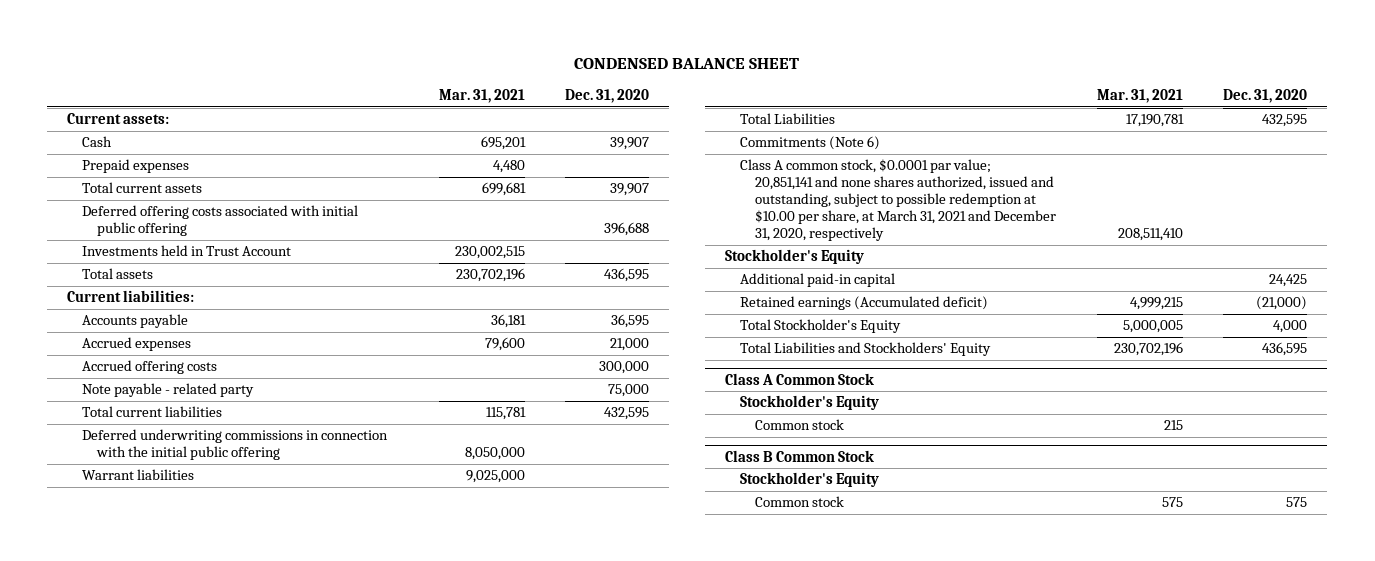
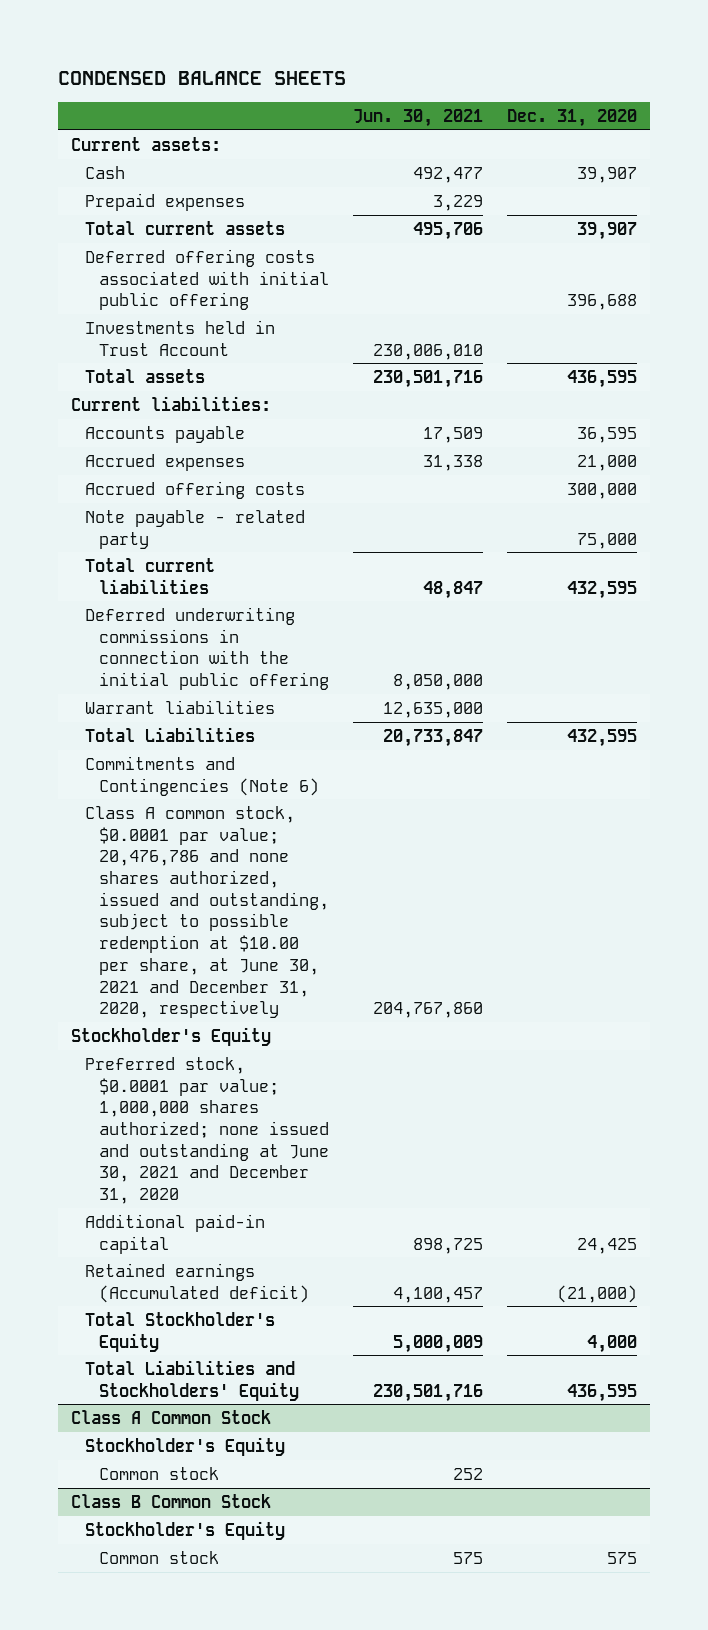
[574,58,800,70] CONDENSED BALANCE SHEET -> [58,70,347,85] CONDENSED BALANCE SHEETS
[438,89,525,104] Mar. 31, 2021 -> none
none -> [352,108,483,127] Jun. 30, 2021
[740,136,881,151] Commitments (Note 6) -> [84,755,319,796] Commitments and Contingencies (Note 6)
[740,159,1056,242] Class A common stock, $0.0001 par value; 20,851,141 and none shares authorized, issued and outstanding, subject to possible redemption at $10.00 per share, at March 31, 2021 and December 31, 2020, respectively -> [84,805,329,1019] Class A common stock, $0.0001 par value; 20,476,786 and none shares authorized, issued and outstanding, subject to possible redemption at $10.00 per share, at June 30, 2021 and December 31, 2020, respectively
none -> [84,1056,329,1205] Preferred stock, $0.0001 par value; 1,000,000 shares authorized; none issued and outstanding at June 30, 2021 and December 31, 2020

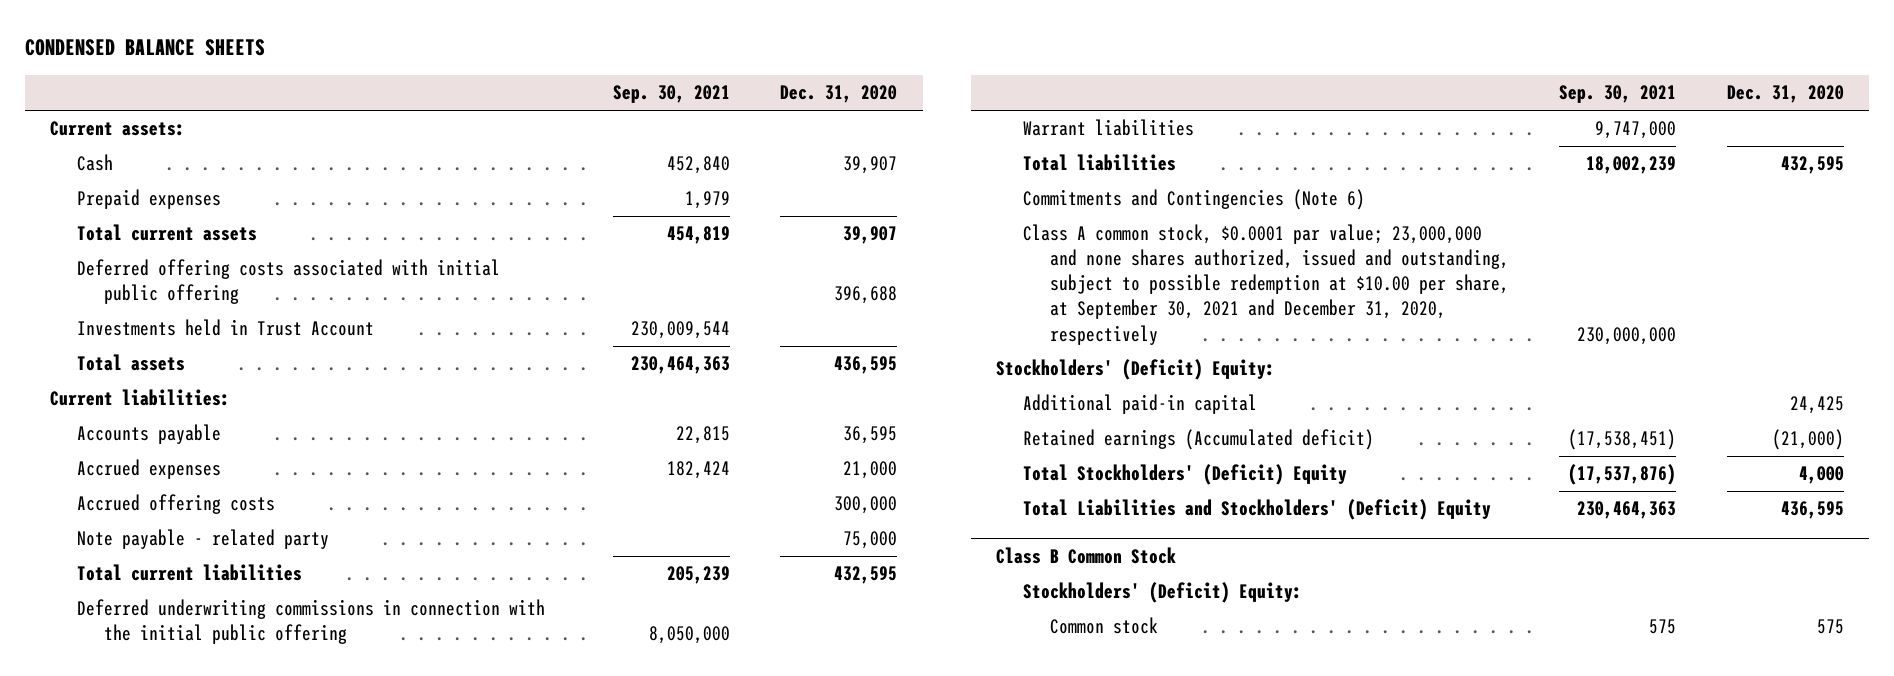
[352,108,483,127] Jun. 30, 2021 -> none
none -> [613,85,731,104] Sep. 30, 2021
[84,726,255,742] Total Liabilities -> [1023,154,1177,172] Total liabilities
[84,1056,329,1205] Preferred stock, $0.0001 par value; 1,000,000 shares authorized; none issued and outstanding at June 30, 2021 and December 31, 2020 -> none
[84,805,329,1019] Class A common stock, $0.0001 par value; 20,476,786 and none shares authorized, issued and outstanding, subject to possible redemption at $10.00 per share, at June 30, 2021 and December 31, 2020, respectively -> [1023,224,1510,345] Class A common stock, $0.0001 par value; 23,000,000 and none shares authorized, issued and outstanding, subject to possible redemption at $10.00 per share, at September 30, 2021 and December 31, 2020, respectively
[70,1026,271,1046] Stockholder's Equity -> [996,359,1276,381] Stockholders' (Deficit) Equity:
[70,1409,271,1424] Class A Common Stock -> none
[84,1436,285,1456] Stockholder's Equity -> none
[98,1466,219,1480] Common stock -> none
[84,1311,275,1352] Total Stockholder's Equity -> [1023,464,1348,486] Total Stockholders' (Deficit) Equity
[84,1359,299,1401] Total Liabilities and Stockholders' Equity -> [1023,499,1492,521] Total Liabilities and Stockholders' (Deficit) Equity
[84,1520,285,1540] Stockholder's Equity -> [1023,582,1303,604] Stockholders' (Deficit) Equity:

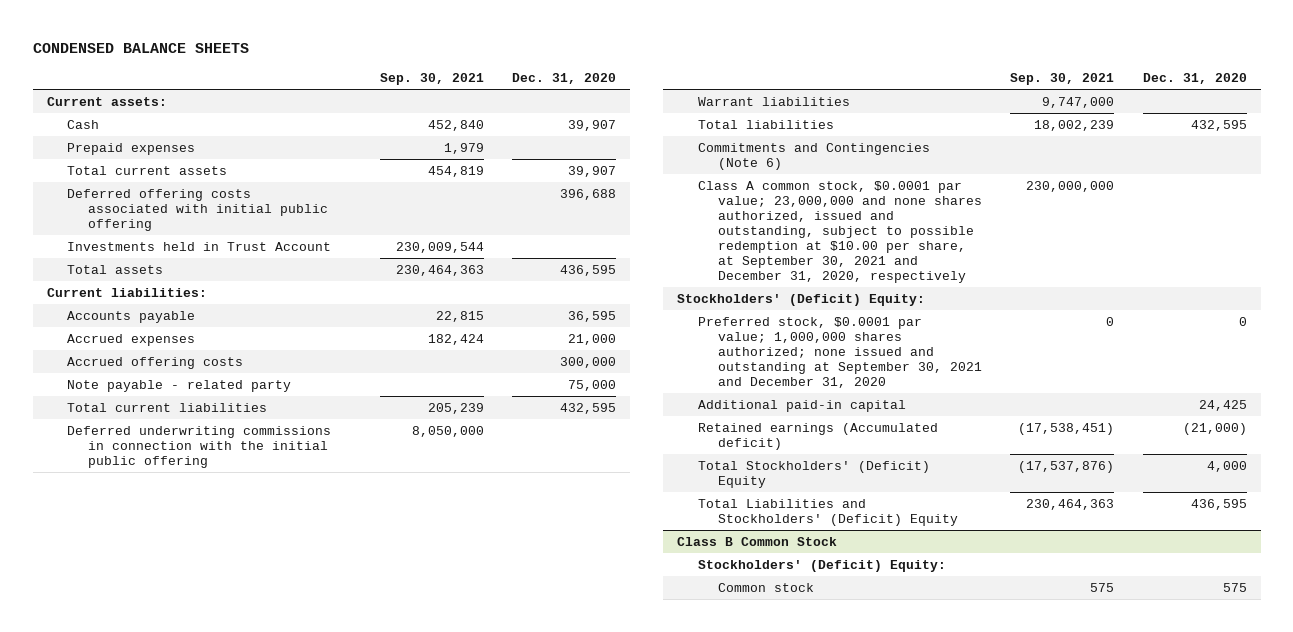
none -> [697,316,982,388] Preferred stock, $0.0001 par value; 1,000,000 shares authorized; none issued and outstanding at September 30, 2021 and December 31, 2020

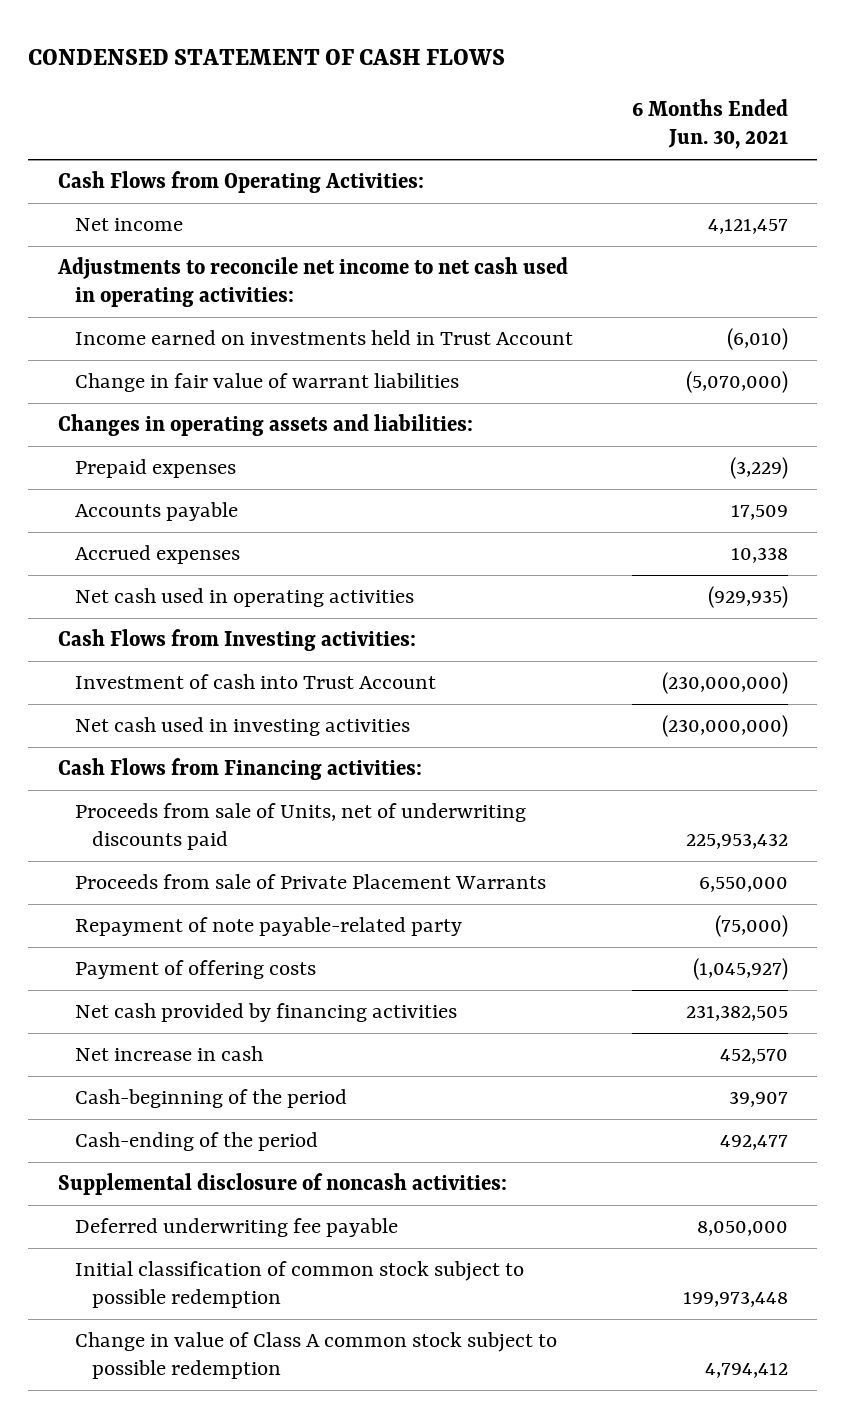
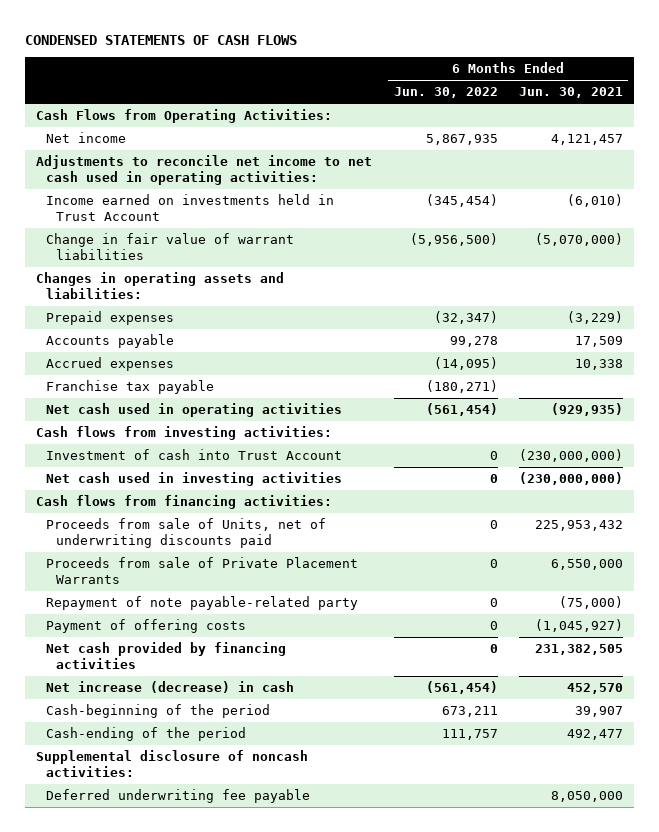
[28,48,506,65] CONDENSED STATEMENT OF CASH FLOWS -> [25,34,298,45] CONDENSED STATEMENTS OF CASH FLOWS
none -> [393,87,498,99] Jun. 30, 2022
none -> [46,380,215,395] Franchise tax payable
[57,629,416,652] Cash Flows from Investing activities: -> [36,426,333,441] Cash flows from investing activities:
[57,758,422,781] Cash Flows from Financing activities: -> [36,495,333,510] Cash flows from financing activities:
[74,1046,263,1062] Net increase in cash -> [46,681,295,694] Net increase (decrease) in cash
[74,1261,524,1308] Initial classification of common stock subject to possible redemption -> none
[74,1332,557,1379] Change in value of Class A common stock subject to possible redemption -> none

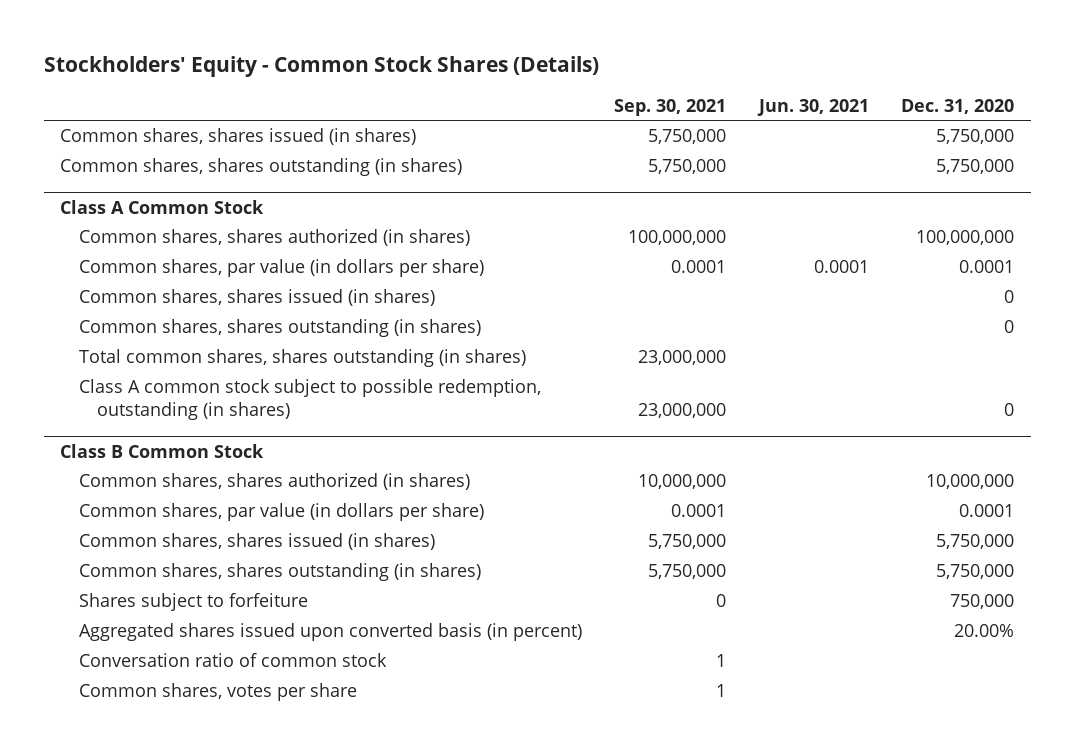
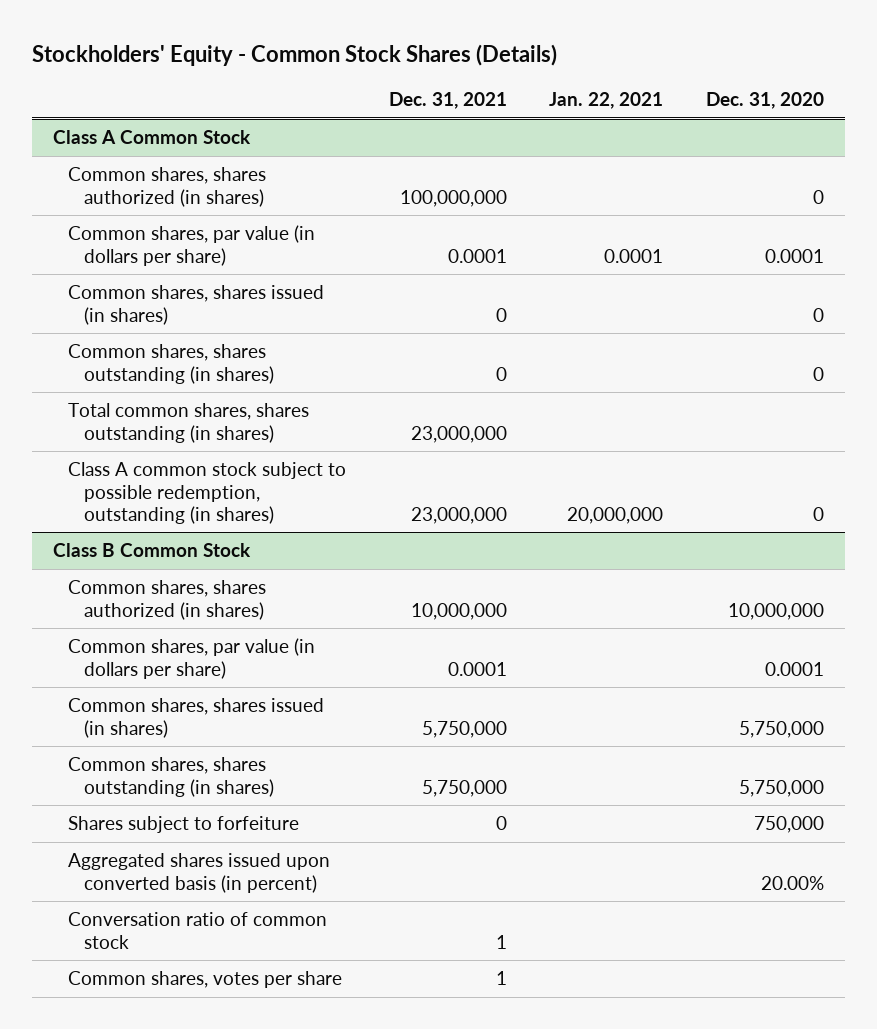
[614,98,727,116] Sep. 30, 2021 -> none
[756,98,869,116] Jun. 30, 2021 -> none
none -> [388,92,507,110] Dec. 31, 2021
none -> [549,92,664,110] Jan. 22, 2021
[60,128,417,146] Common shares, shares issued (in shares) -> none
[60,158,463,177] Common shares, shares outstanding (in shares) -> none
[916,230,1015,246] 100,000,000 -> [812,189,824,204] 0

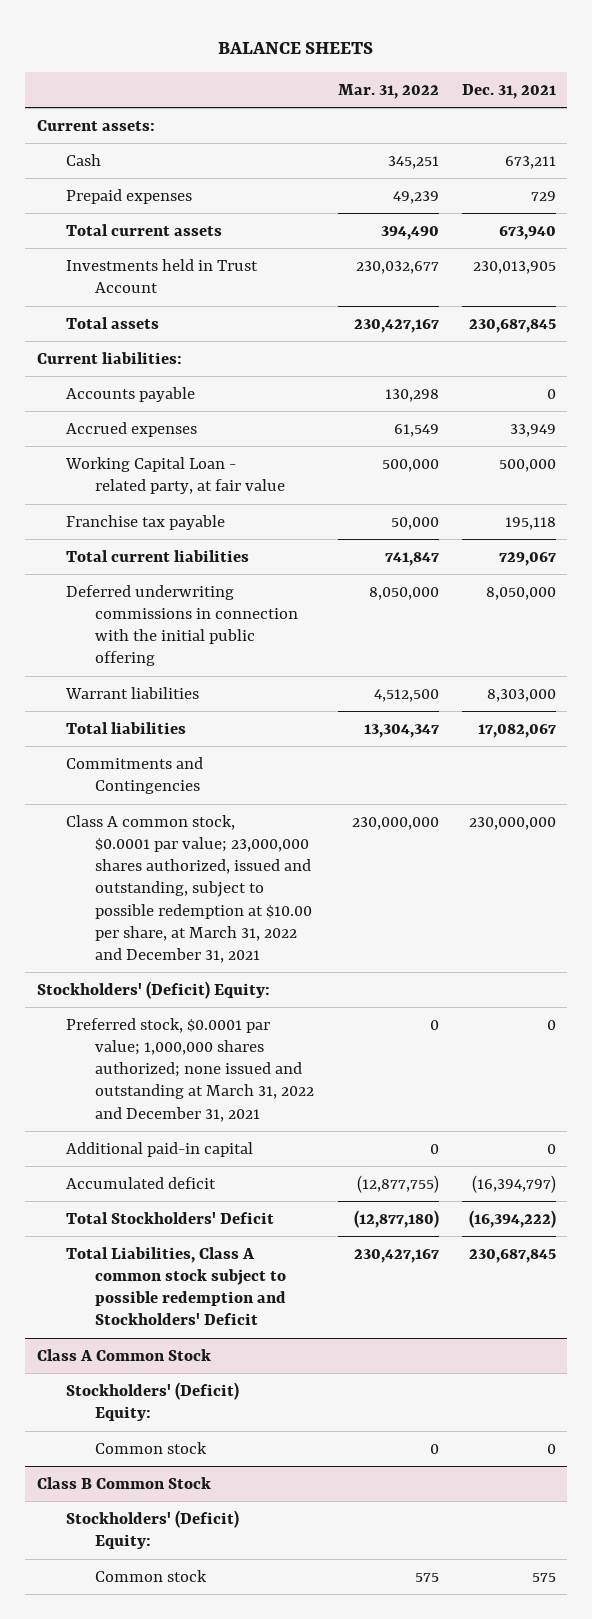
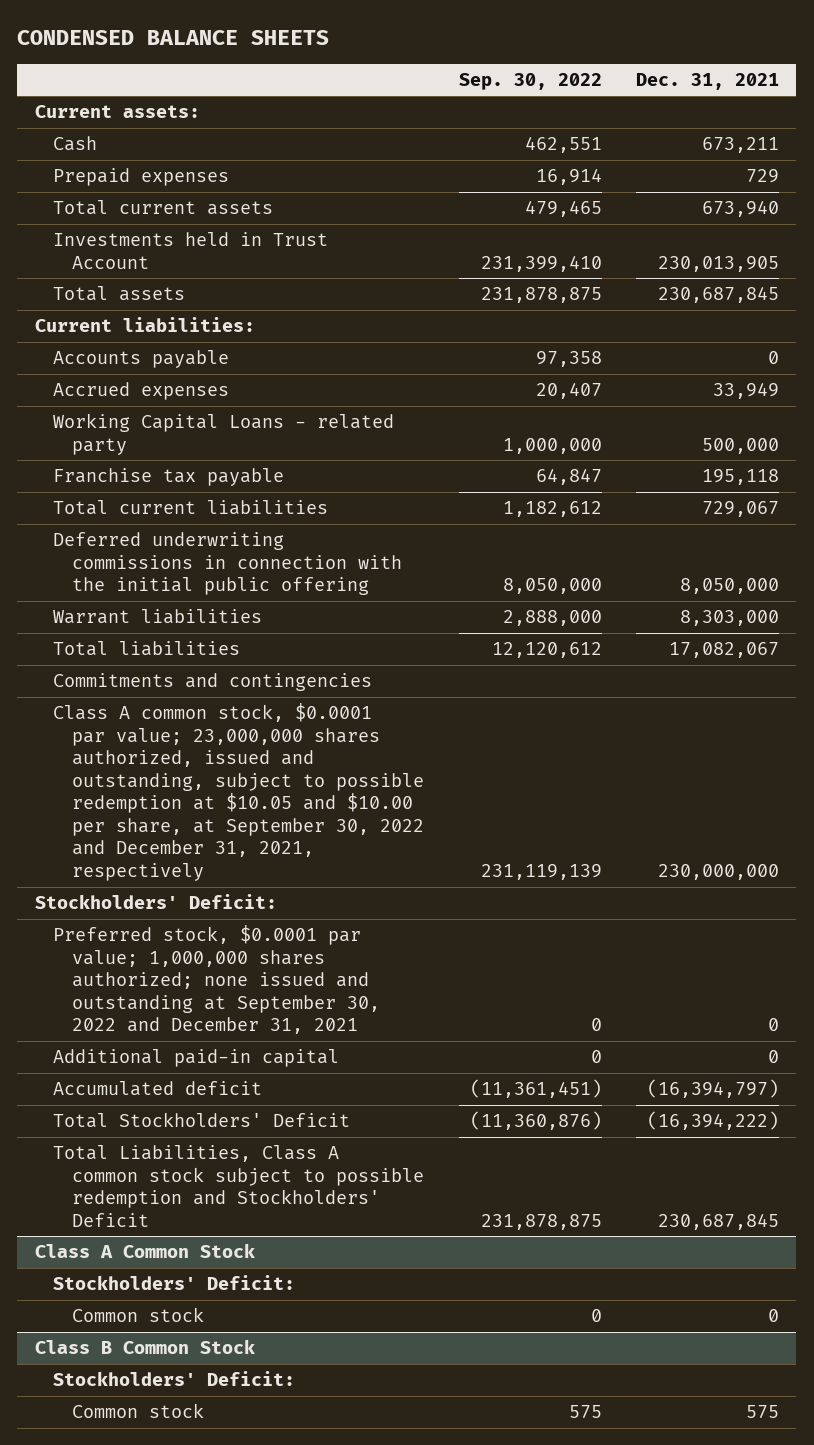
[218,41,374,54] BALANCE SHEETS -> [17,30,330,46] CONDENSED BALANCE SHEETS
[337,83,439,99] Mar. 31, 2022 -> none
none -> [458,72,602,90] Sep. 30, 2022
[65,456,286,495] Working Capital Loan - related party, at fair value -> [53,413,395,455] Working Capital Loans - related party
[66,756,204,795] Commitments and Contingencies -> [53,673,373,692] Commitments and contingencies
[66,814,313,963] Class A common stock, $0.0001 par value; 23,000,000 shares authorized, issued and outstanding, subject to possible redemption at $10.00 per share, at March 31, 2022 and December 31, 2021 -> [53,703,425,881] Class A common stock, $0.0001 par value; 23,000,000 shares authorized, issued and outstanding, subject to possible redemption at $10.05 and $10.00 per share, at September 30, 2022 and December 31, 2021, respectively
[36,980,270,999] Stockholders' (Deficit) Equity: -> [34,894,277,910] Stockholders' Deficit:
[66,1017,315,1122] Preferred stock, $0.0001 par value; 1,000,000 shares authorized; none issued and outstanding at March 31, 2022 and December 31, 2021 -> [53,925,381,1035] Preferred stock, $0.0001 par value; 1,000,000 shares authorized; none issued and outstanding at September 30, 2022 and December 31, 2021
[66,1381,240,1422] Stockholders' (Deficit) Equity: -> [53,1275,296,1291] Stockholders' Deficit:
[66,1509,240,1550] Stockholders' (Deficit) Equity: -> [53,1371,296,1387] Stockholders' Deficit:

